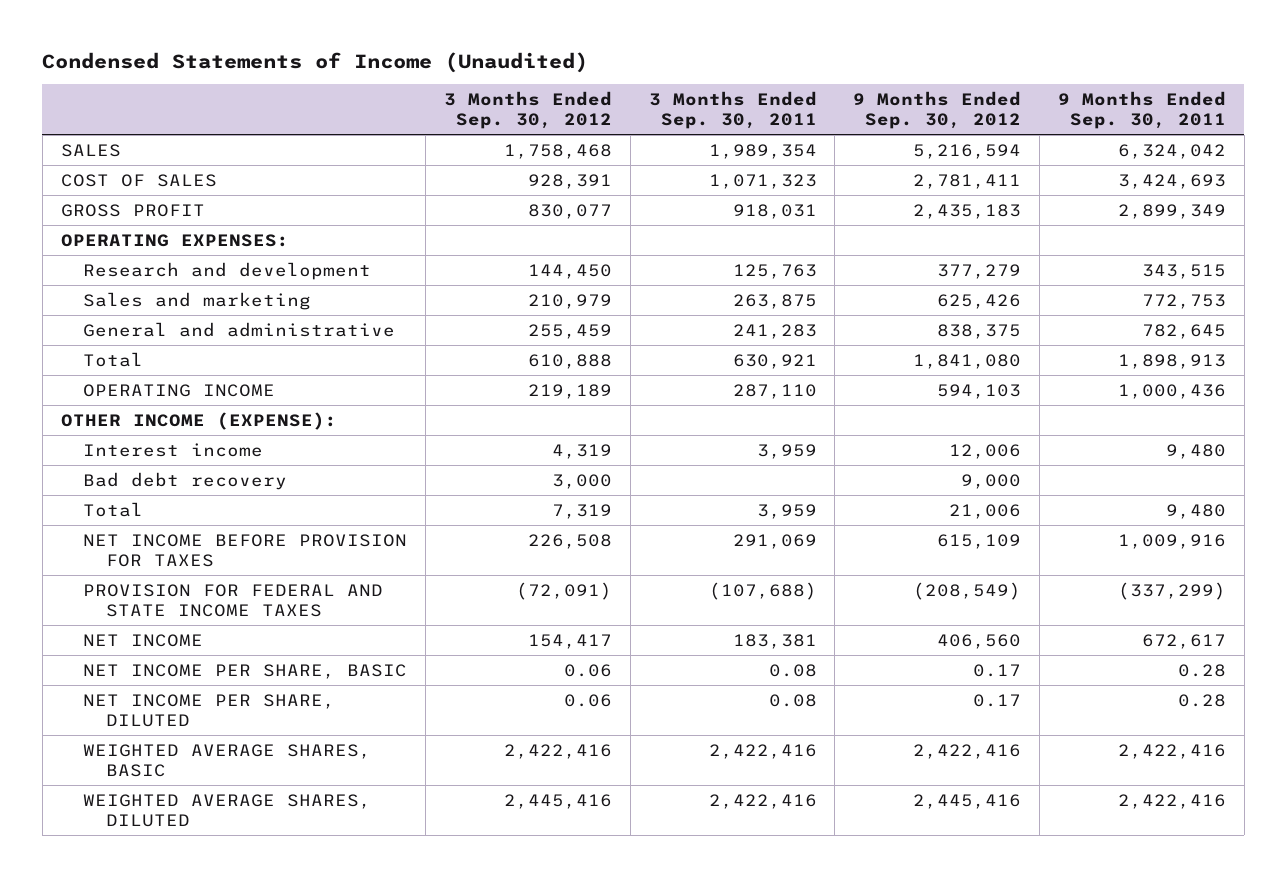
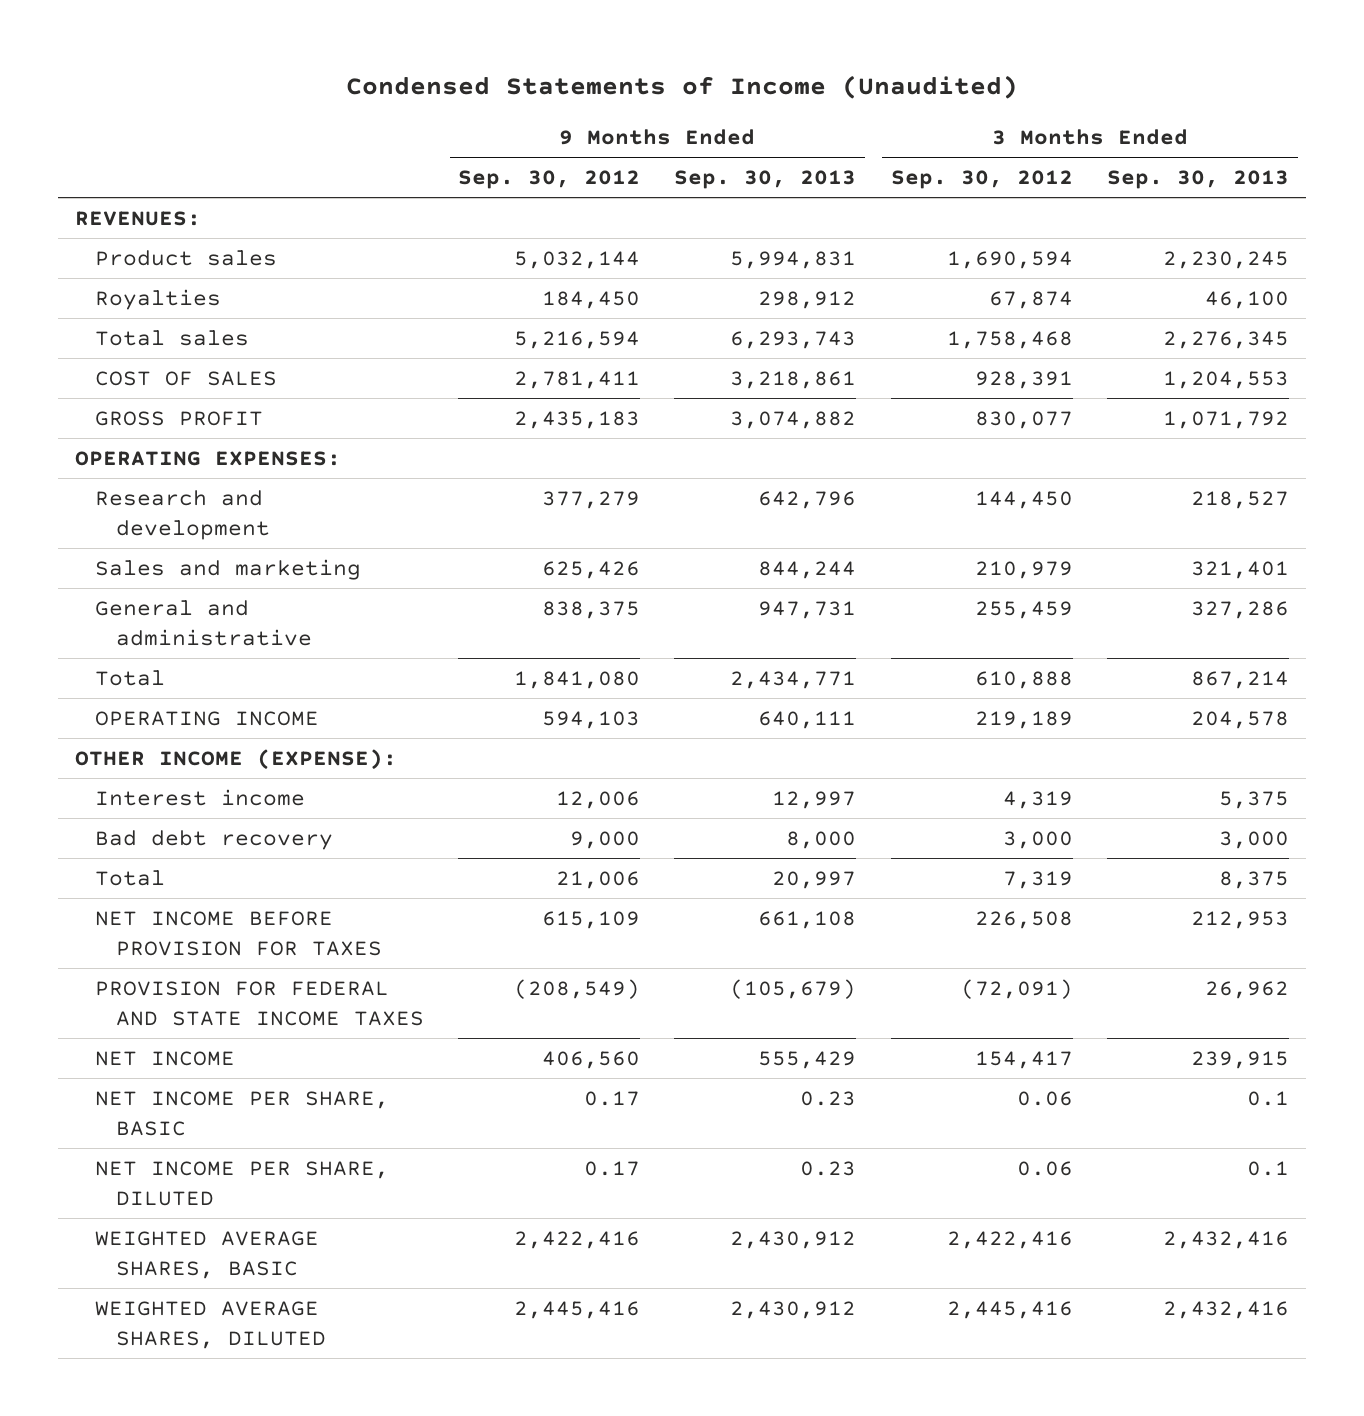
[648,90,817,130] 3 Months Ended Sep. 30, 2011 -> none
[1057,90,1226,130] 9 Months Ended Sep. 30, 2011 -> none
none -> [674,170,857,190] Sep. 30, 2013
none -> [1107,170,1290,190] Sep. 30, 2013
none -> [74,210,201,226] REVENUES:
none -> [95,249,278,266] Product sales
none -> [95,288,222,310] Royalties
[60,143,121,157] SALES -> [95,329,250,346] Total sales

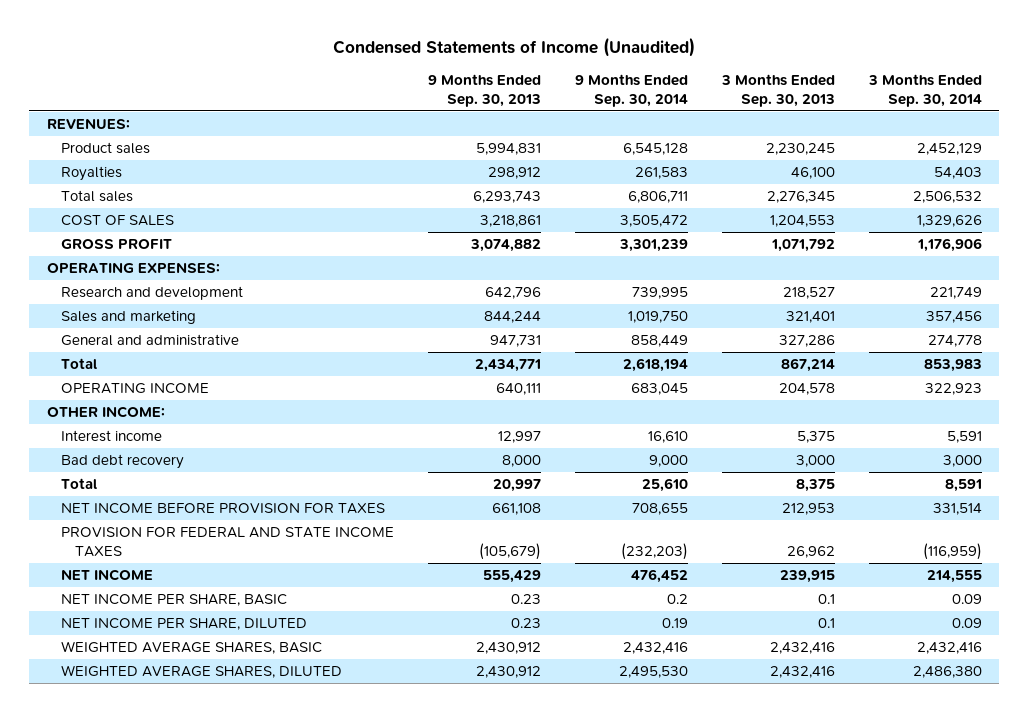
[458,170,641,190] Sep. 30, 2012 -> none
[890,170,1073,190] Sep. 30, 2012 -> none
none -> [575,73,689,107] 9 Months Ended Sep. 30, 2014
none -> [868,73,983,107] 3 Months Ended Sep. 30, 2014
[74,748,397,770] OTHER INCOME (EXPENSE): -> [46,406,165,419] OTHER INCOME:

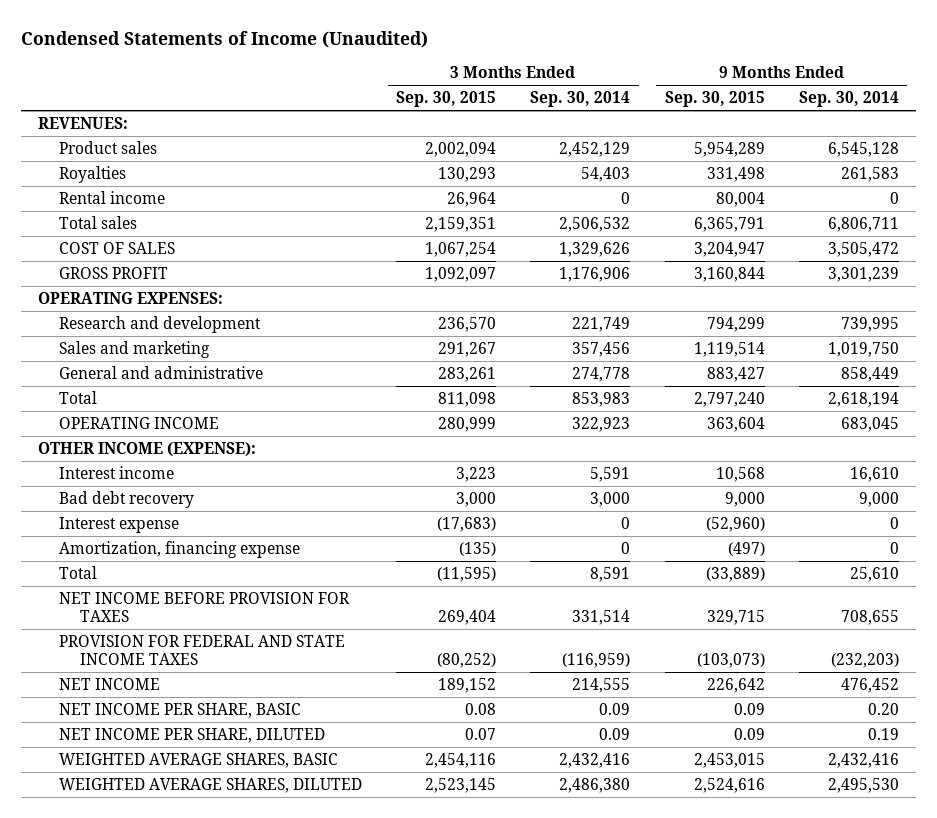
[427,73,541,107] 9 Months Ended Sep. 30, 2013 -> none
[721,73,836,107] 3 Months Ended Sep. 30, 2013 -> none
none -> [396,91,497,108] Sep. 30, 2015
none -> [664,91,765,108] Sep. 30, 2015
none -> [59,190,166,204] Rental income
[46,406,165,419] OTHER INCOME: -> [38,441,257,457] OTHER INCOME (EXPENSE):
none -> [59,516,180,533] Interest expense
none -> [59,540,301,558] Amortization, financing expense
[667,594,689,605] 0.2 -> [867,702,899,715] 0.20

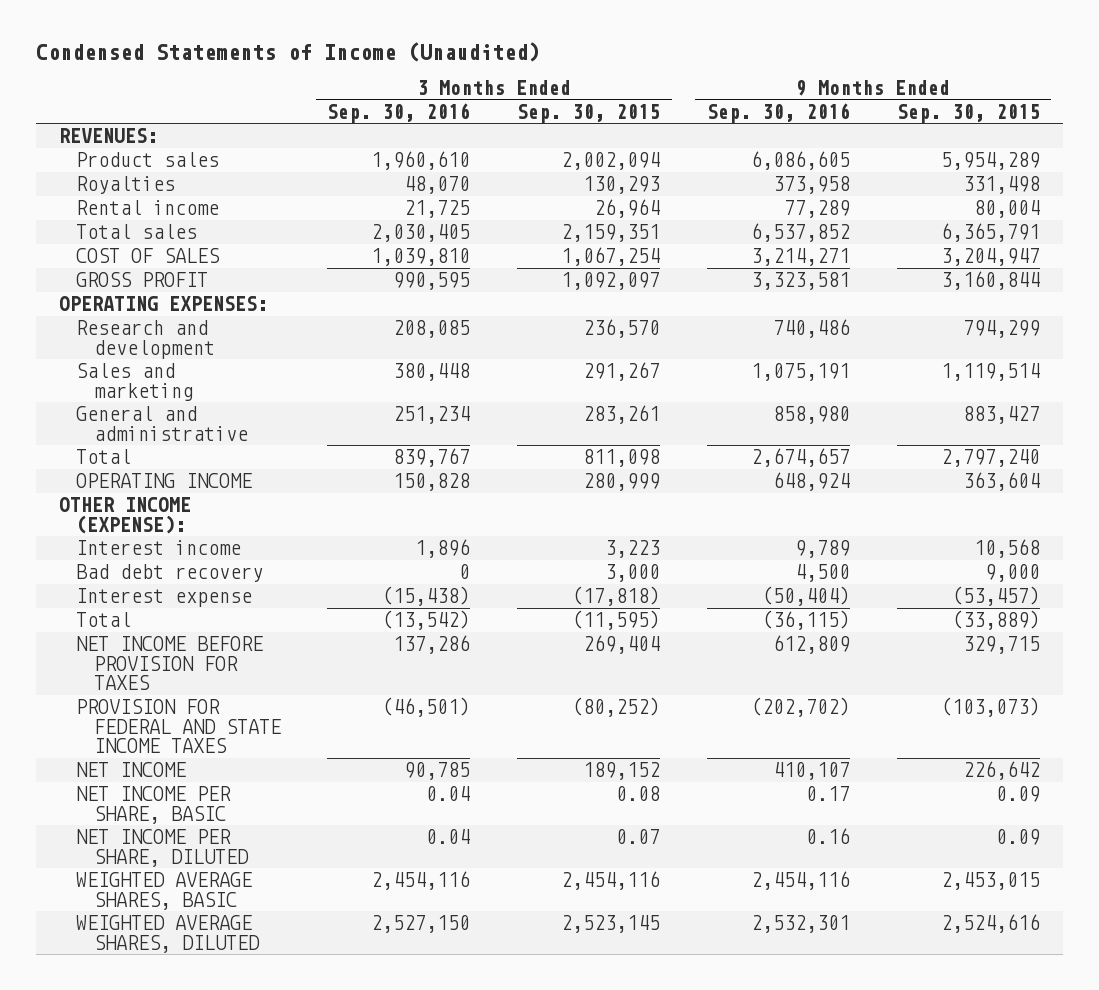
[530,91,631,108] Sep. 30, 2014 -> none
[798,91,899,108] Sep. 30, 2014 -> none
none -> [327,102,471,123] Sep. 30, 2016
none -> [706,102,850,123] Sep. 30, 2016
[59,540,301,558] Amortization, financing expense -> none
[437,516,497,532] (17,683) -> [572,586,661,607] (17,818)
[705,516,765,532] (52,960) -> [951,586,1040,607] (53,457)

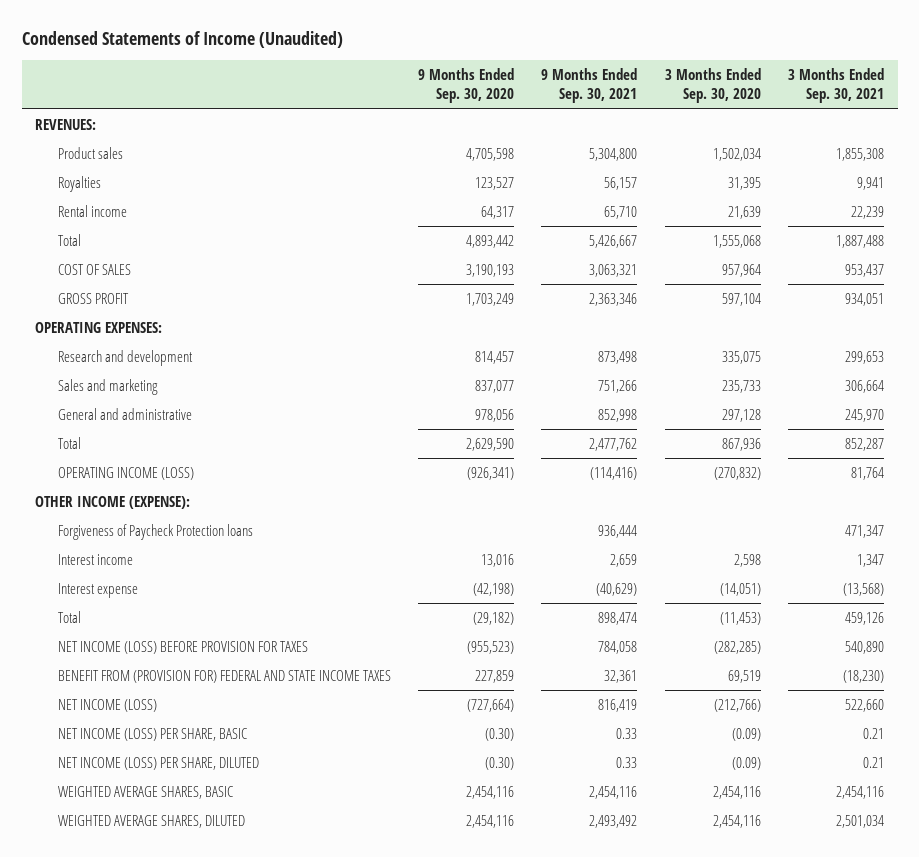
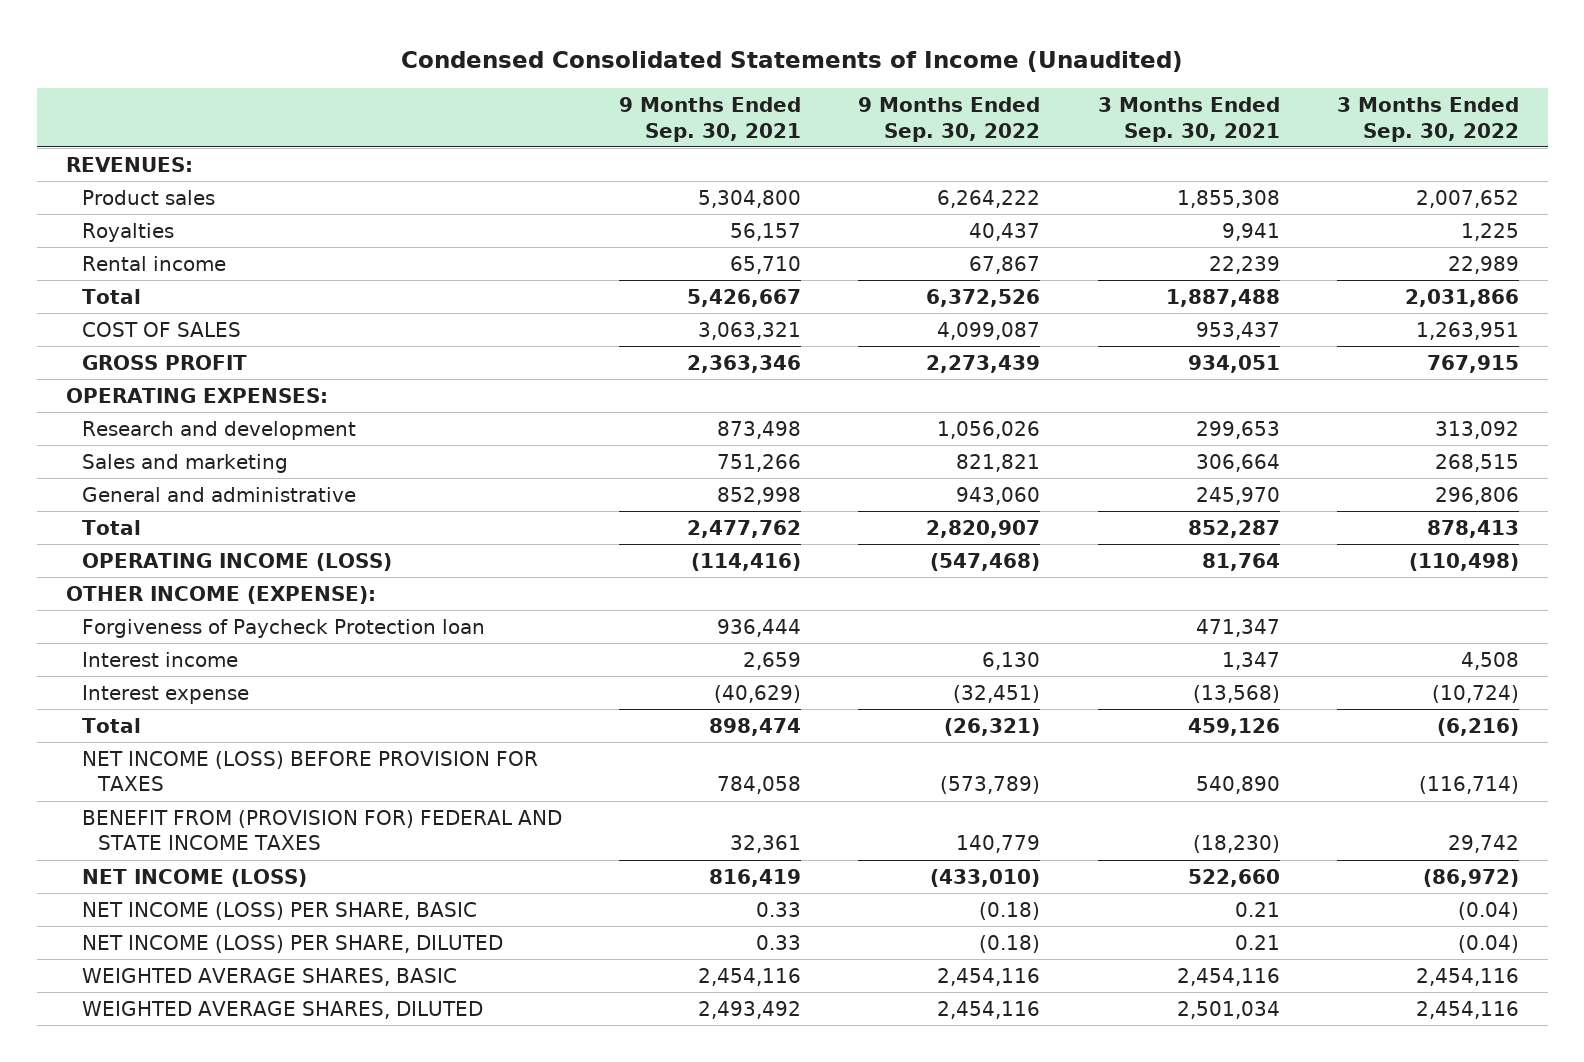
[21,31,343,49] Condensed Statements of Income (Unaudited) -> [401,51,1184,73] Condensed Consolidated Statements of Income (Unaudited)
[418,68,515,104] 9 Months Ended Sep. 30, 2020 -> none
[664,68,761,104] 3 Months Ended Sep. 30, 2020 -> none
none -> [858,97,1041,142] 9 Months Ended Sep. 30, 2022
none -> [1336,97,1519,142] 3 Months Ended Sep. 30, 2022
[57,524,253,541] Forgiveness of Paycheck Protection loans -> [81,618,485,638] Forgiveness of Paycheck Protection loan

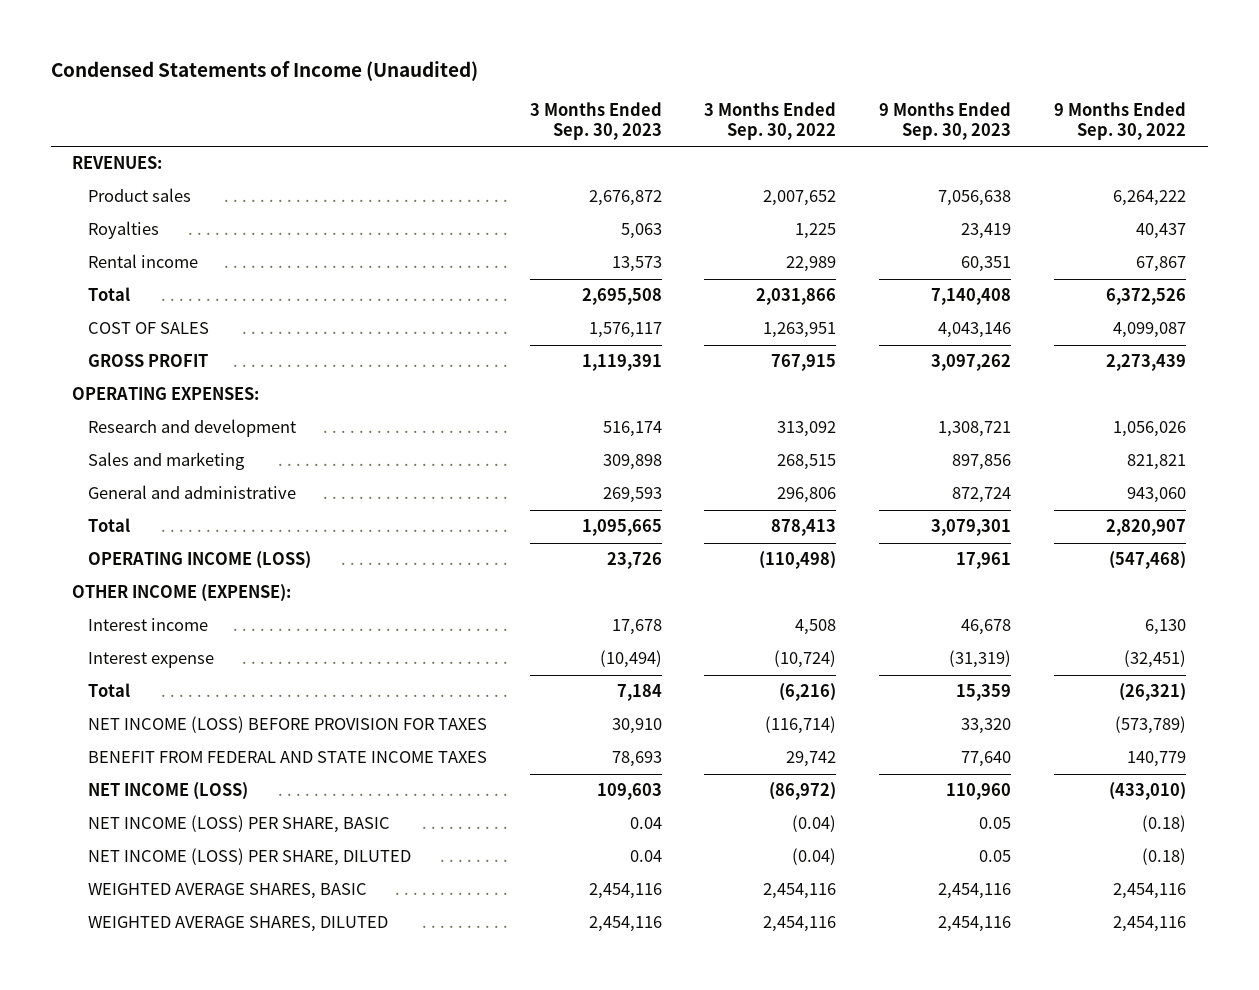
[401,51,1184,73] Condensed Consolidated Statements of Income (Unaudited) -> [50,60,478,81] Condensed Statements of Income (Unaudited)
[618,97,801,142] 9 Months Ended Sep. 30, 2021 -> none
[1097,97,1280,142] 3 Months Ended Sep. 30, 2021 -> none
none -> [529,101,662,141] 3 Months Ended Sep. 30, 2023
none -> [879,101,1012,141] 9 Months Ended Sep. 30, 2023
[81,618,485,638] Forgiveness of Paycheck Protection loan -> none
[81,809,562,851] BENEFIT FROM (PROVISION FOR) FEDERAL AND STATE INCOME TAXES -> [87,751,487,764] BENEFIT FROM FEDERAL AND STATE INCOME TAXES

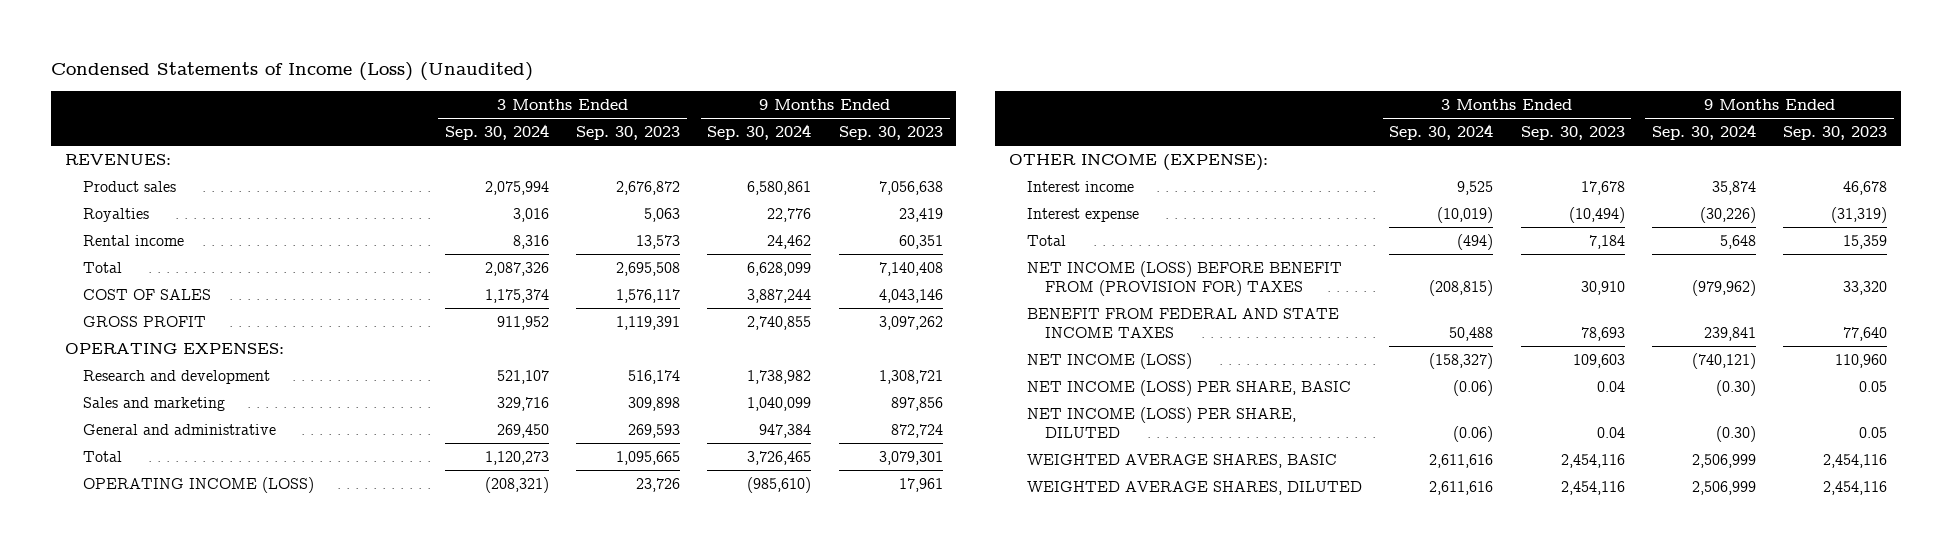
[50,60,478,81] Condensed Statements of Income (Unaudited) -> [50,62,533,82] Condensed Statements of Income (Loss) (Unaudited)
[704,101,837,141] 3 Months Ended Sep. 30, 2022 -> none
[1054,101,1187,141] 9 Months Ended Sep. 30, 2022 -> none
none -> [444,124,549,141] Sep. 30, 2024
none -> [707,124,812,141] Sep. 30, 2024
[87,716,487,734] NET INCOME (LOSS) BEFORE PROVISION FOR TAXES -> [1027,261,1343,296] NET INCOME (LOSS) BEFORE BENEFIT FROM (PROVISION FOR) TAXES

